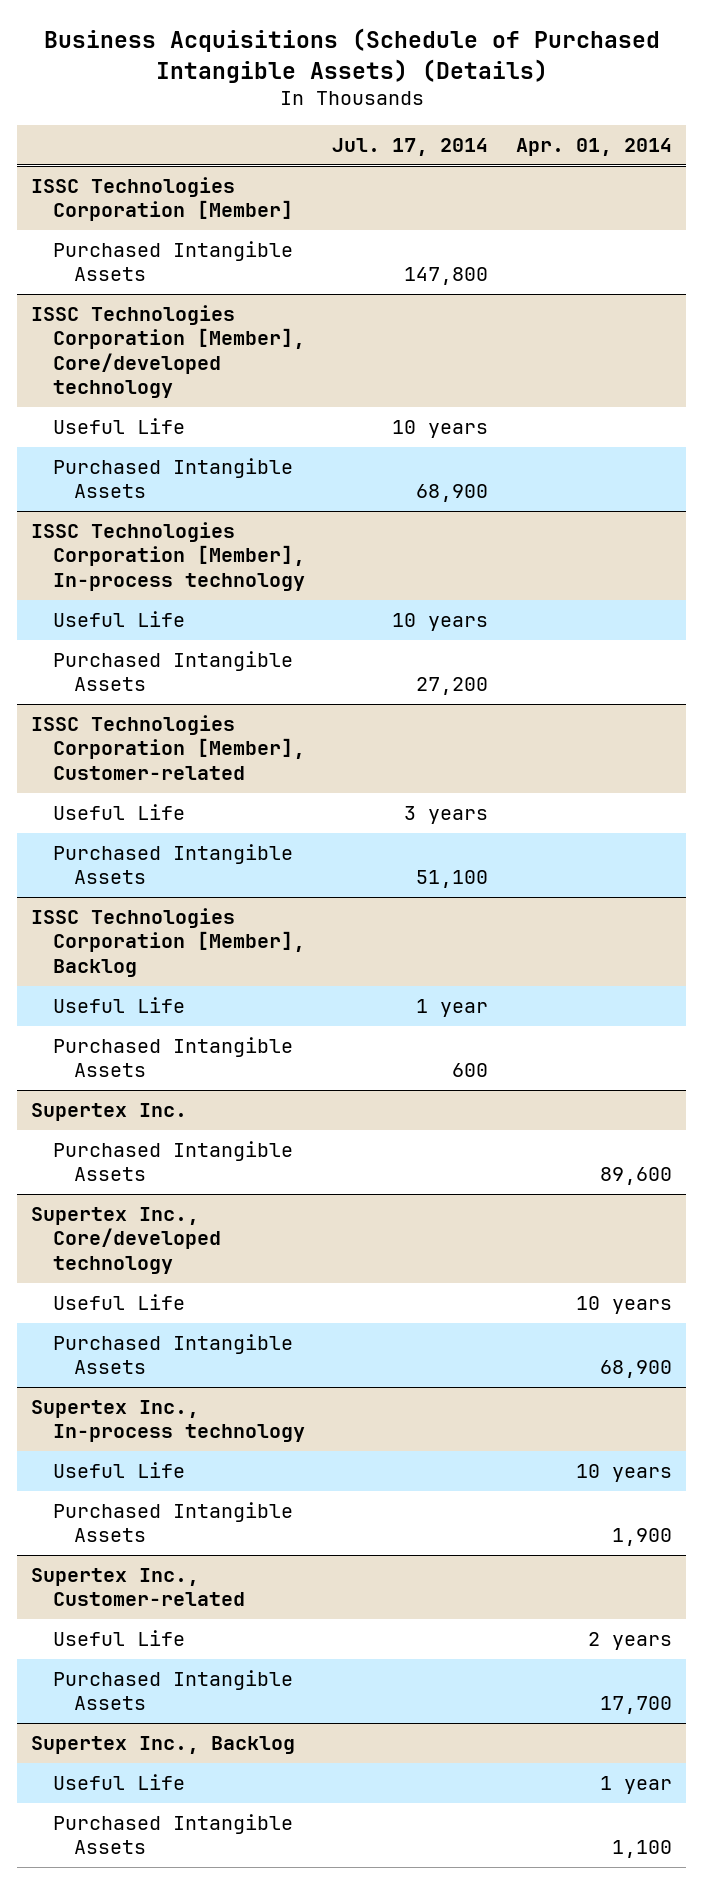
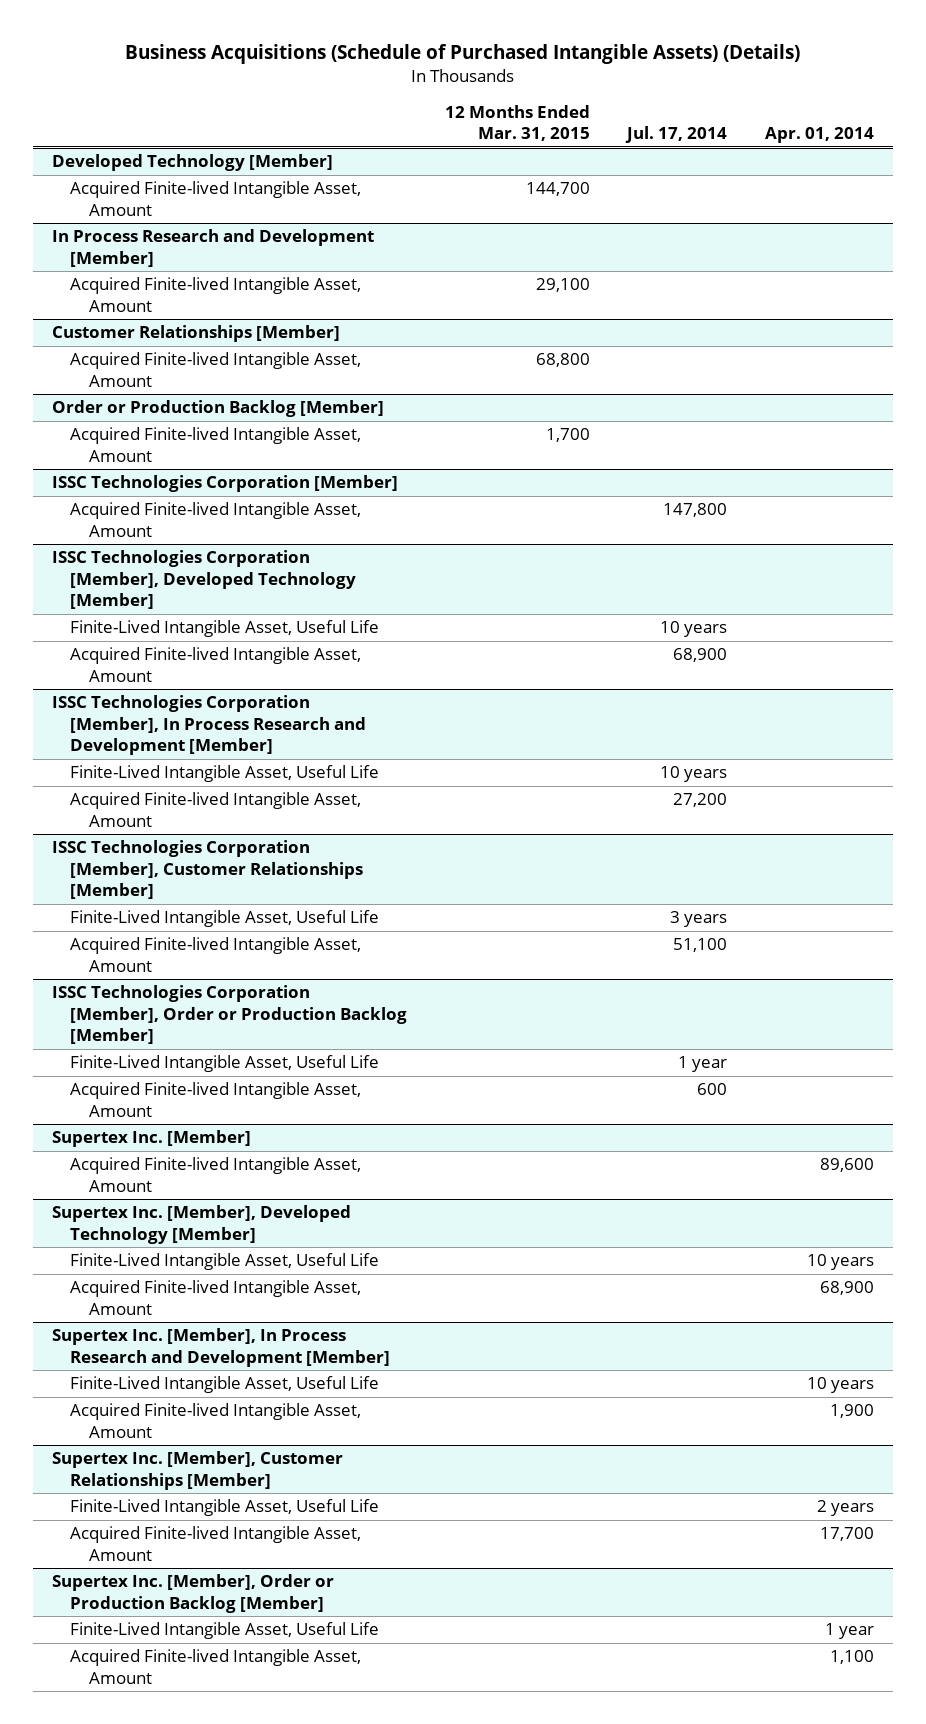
none -> [444,104,590,142] 12 Months Ended Mar. 31, 2015
none -> [52,154,334,172] Developed Technology [Member]
none -> [70,181,362,216] Acquired Finite-lived Intangible Asset, Amount
none -> [52,229,375,267] In Process Research and Development [Member]
none -> [70,277,362,312] Acquired Finite-lived Intangible Asset, Amount
none -> [52,325,341,343] Customer Relationships [Member]
none -> [70,352,362,387] Acquired Finite-lived Intangible Asset, Amount
none -> [52,400,385,418] Order or Production Backlog [Member]
none -> [70,427,362,462] Acquired Finite-lived Intangible Asset, Amount
[52,241,293,282] Purchased Intangible Assets -> [70,502,362,537] Acquired Finite-lived Intangible Asset, Amount
[31,305,305,399] ISSC Technologies Corporation [Member], Core/developed technology -> [52,550,357,610] ISSC Technologies Corporation [Member], Developed Technology [Member]
[52,418,185,435] Useful Life -> [70,620,380,638] Finite-Lived Intangible Asset, Useful Life
[52,458,293,499] Purchased Intangible Assets -> [70,647,362,682] Acquired Finite-lived Intangible Asset, Amount
[31,522,305,591] ISSC Technologies Corporation [Member], In-process technology -> [52,695,367,756] ISSC Technologies Corporation [Member], In Process Research and Development [Member]
[52,611,185,628] Useful Life -> [70,765,380,783] Finite-Lived Intangible Asset, Useful Life
[52,651,293,692] Purchased Intangible Assets -> [70,792,362,827] Acquired Finite-lived Intangible Asset, Amount
[31,715,305,780] ISSC Technologies Corporation [Member], Customer-related -> [52,840,364,900] ISSC Technologies Corporation [Member], Customer Relationships [Member]
[52,804,185,821] Useful Life -> [70,910,380,928] Finite-Lived Intangible Asset, Useful Life
[52,844,293,885] Purchased Intangible Assets -> [70,937,362,972] Acquired Finite-lived Intangible Asset, Amount
[31,908,305,977] ISSC Technologies Corporation [Member], Backlog -> [52,985,408,1045] ISSC Technologies Corporation [Member], Order or Production Backlog [Member]
[52,997,185,1014] Useful Life -> [70,1055,380,1073] Finite-Lived Intangible Asset, Useful Life
[52,1037,293,1078] Purchased Intangible Assets -> [70,1082,362,1117] Acquired Finite-lived Intangible Asset, Amount
[31,1103,188,1122] Supertex Inc. -> [52,1130,252,1148] Supertex Inc. [Member]
[52,1141,293,1182] Purchased Intangible Assets -> [70,1157,362,1192] Acquired Finite-lived Intangible Asset, Amount
[31,1207,221,1274] Supertex Inc., Core/developed technology -> [52,1205,352,1244] Supertex Inc. [Member], Developed Technology [Member]
[52,1294,185,1311] Useful Life -> [70,1253,380,1271] Finite-Lived Intangible Asset, Useful Life
[52,1334,293,1375] Purchased Intangible Assets -> [70,1280,362,1315] Acquired Finite-lived Intangible Asset, Amount
[31,1400,305,1443] Supertex Inc., In-process technology -> [52,1328,391,1367] Supertex Inc. [Member], In Process Research and Development [Member]
[52,1462,185,1479] Useful Life -> [70,1376,380,1394] Finite-Lived Intangible Asset, Useful Life
[52,1502,293,1543] Purchased Intangible Assets -> [70,1403,362,1438] Acquired Finite-lived Intangible Asset, Amount
[31,1568,245,1607] Supertex Inc., Customer-related -> [52,1451,344,1490] Supertex Inc. [Member], Customer Relationships [Member]
[52,1630,185,1647] Useful Life -> [70,1499,380,1517] Finite-Lived Intangible Asset, Useful Life
[52,1670,293,1711] Purchased Intangible Assets -> [70,1526,362,1561] Acquired Finite-lived Intangible Asset, Amount
[31,1736,296,1755] Supertex Inc., Backlog -> [52,1574,335,1613] Supertex Inc. [Member], Order or Production Backlog [Member]
[52,1774,185,1791] Useful Life -> [70,1622,380,1640] Finite-Lived Intangible Asset, Useful Life
[52,1814,293,1855] Purchased Intangible Assets -> [70,1649,362,1684] Acquired Finite-lived Intangible Asset, Amount

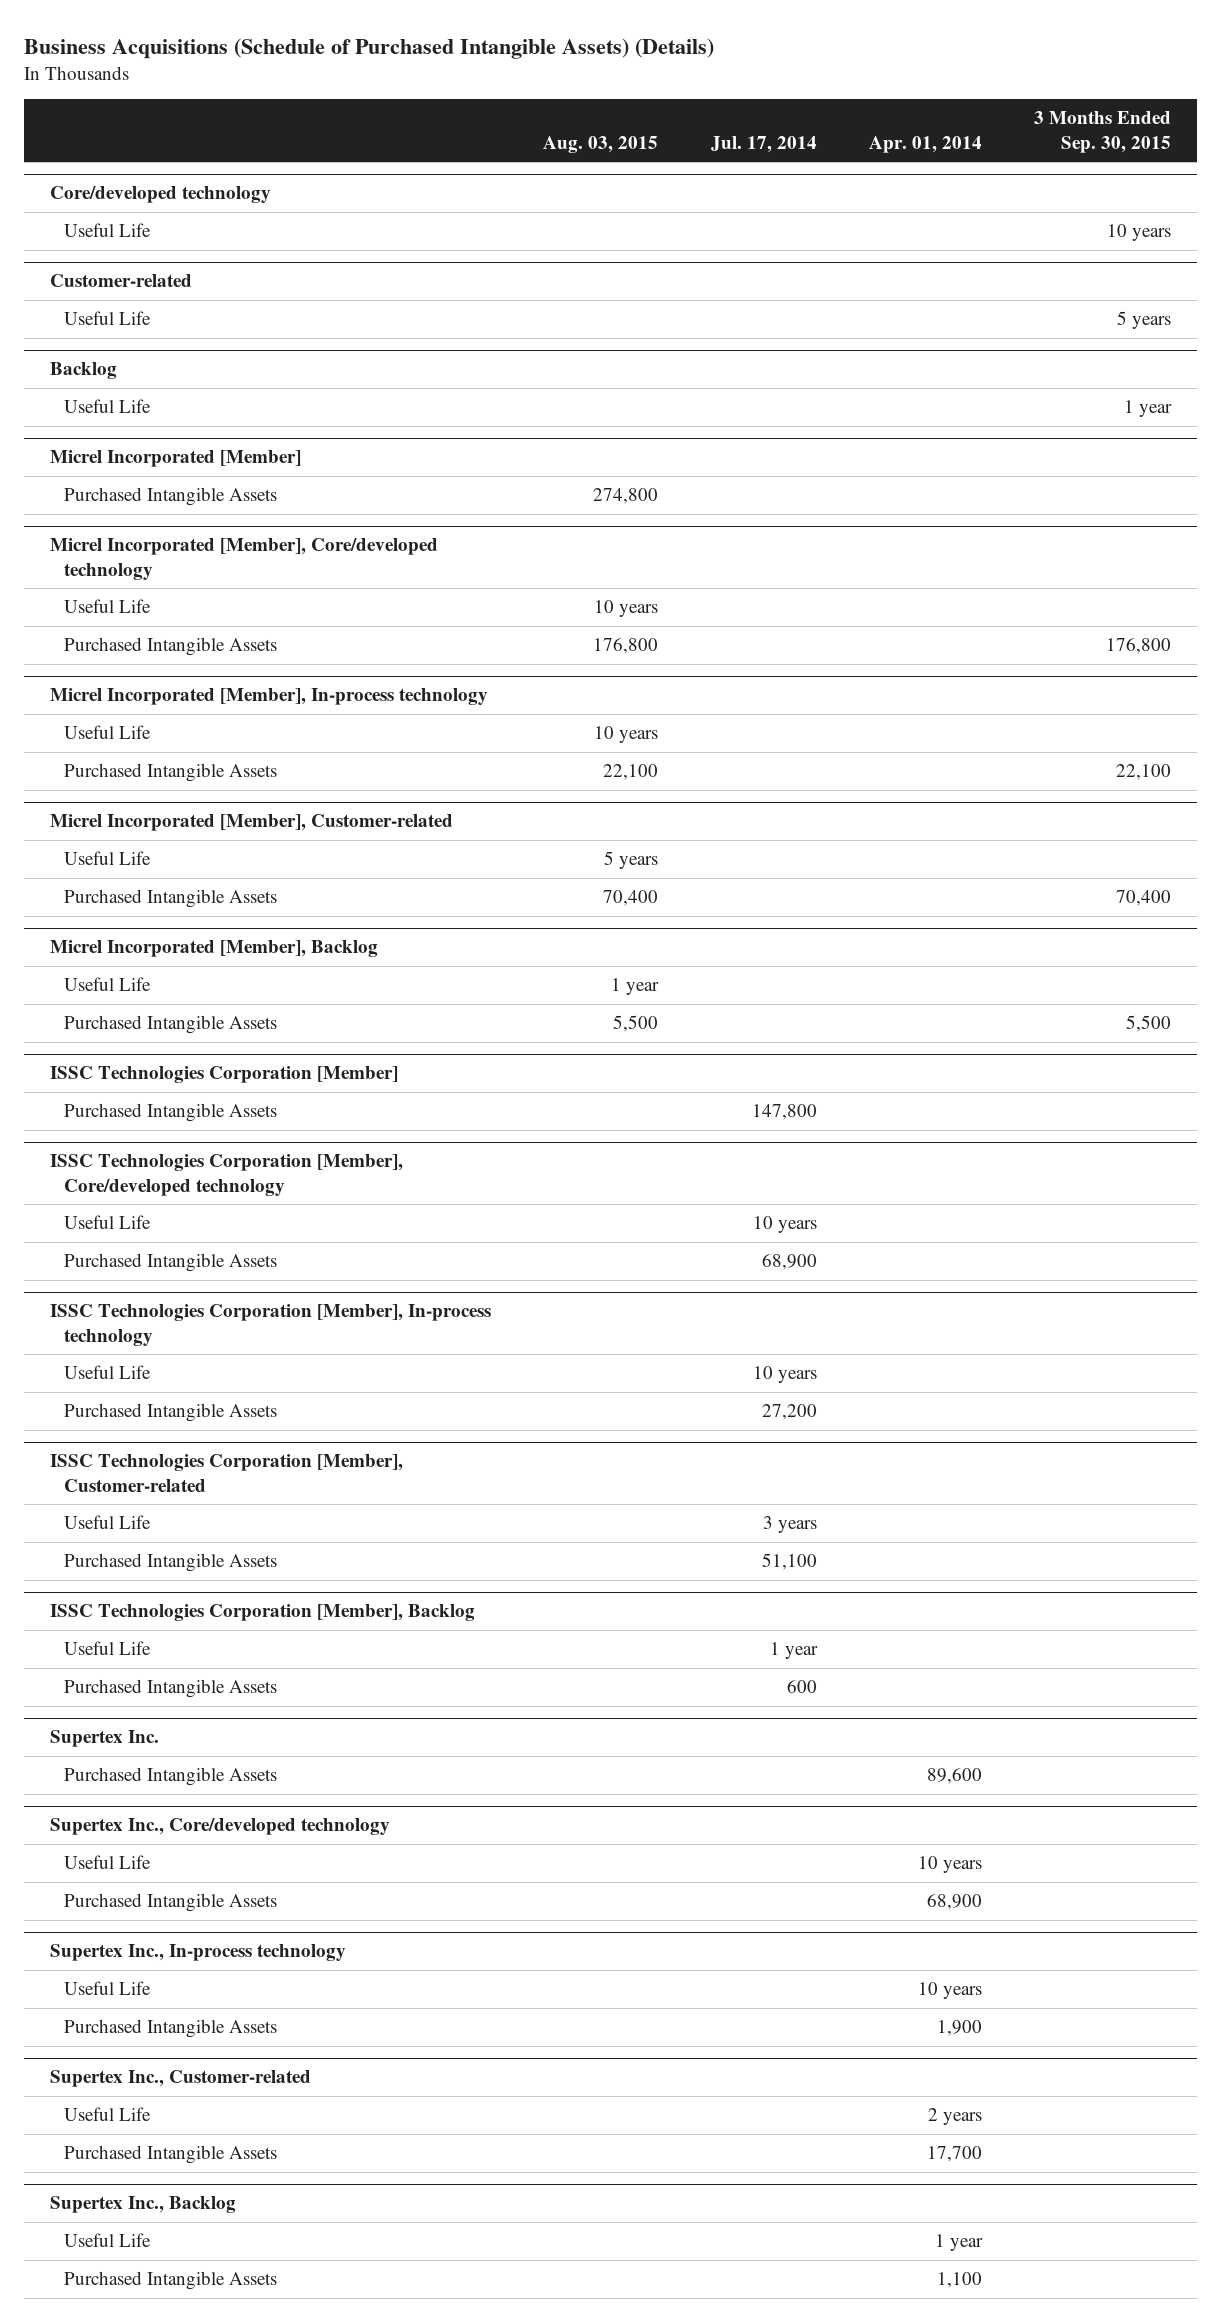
[444,104,590,142] 12 Months Ended Mar. 31, 2015 -> none
none -> [543,135,659,153] Aug. 03, 2015
none -> [1033,111,1171,153] 3 Months Ended Sep. 30, 2015
[70,181,362,216] Acquired Finite-lived Intangible Asset, Amount -> none
[52,229,375,267] In Process Research and Development [Member] -> none
[70,277,362,312] Acquired Finite-lived Intangible Asset, Amount -> none
[52,325,341,343] Customer Relationships [Member] -> none
[70,352,362,387] Acquired Finite-lived Intangible Asset, Amount -> none
[70,427,362,462] Acquired Finite-lived Intangible Asset, Amount -> none
[52,154,334,172] Developed Technology [Member] -> [50,186,272,204] Core/developed technology
none -> [64,223,152,238] Useful Life
none -> [50,274,193,288] Customer-related
none -> [64,311,152,326] Useful Life
[52,400,385,418] Order or Production Backlog [Member] -> [50,362,118,380] Backlog
none -> [64,399,152,414] Useful Life
none -> [50,450,302,468] Micrel Incorporated [Member]
none -> [64,487,278,507] Purchased Intangible Assets
none -> [50,538,439,580] Micrel Incorporated [Member], Core/developed technology
none -> [64,599,152,614] Useful Life
none -> [64,637,278,657] Purchased Intangible Assets
none -> [50,688,489,706] Micrel Incorporated [Member], In-process technology
none -> [64,725,152,740] Useful Life
none -> [64,763,278,783] Purchased Intangible Assets
none -> [50,814,454,832] Micrel Incorporated [Member], Customer-related
none -> [64,851,152,866] Useful Life
none -> [64,889,278,909] Purchased Intangible Assets
none -> [50,940,379,958] Micrel Incorporated [Member], Backlog
none -> [64,977,152,992] Useful Life
none -> [64,1015,278,1035] Purchased Intangible Assets
[70,502,362,537] Acquired Finite-lived Intangible Asset, Amount -> [64,1103,278,1123] Purchased Intangible Assets
[52,550,357,610] ISSC Technologies Corporation [Member], Developed Technology [Member] -> [50,1154,404,1196] ISSC Technologies Corporation [Member], Core/developed technology
[70,620,380,638] Finite-Lived Intangible Asset, Useful Life -> [64,1215,152,1230] Useful Life
[70,647,362,682] Acquired Finite-lived Intangible Asset, Amount -> [64,1253,278,1273] Purchased Intangible Assets
[52,695,367,756] ISSC Technologies Corporation [Member], In Process Research and Development [Member] -> [50,1304,492,1346] ISSC Technologies Corporation [Member], In-process technology
[70,765,380,783] Finite-Lived Intangible Asset, Useful Life -> [64,1365,152,1380] Useful Life
[70,792,362,827] Acquired Finite-lived Intangible Asset, Amount -> [64,1403,278,1423] Purchased Intangible Assets
[52,840,364,900] ISSC Technologies Corporation [Member], Customer Relationships [Member] -> [50,1454,404,1492] ISSC Technologies Corporation [Member], Customer-related
[70,910,380,928] Finite-Lived Intangible Asset, Useful Life -> [64,1515,152,1530] Useful Life
[70,937,362,972] Acquired Finite-lived Intangible Asset, Amount -> [64,1553,278,1573] Purchased Intangible Assets
[52,985,408,1045] ISSC Technologies Corporation [Member], Order or Production Backlog [Member] -> [50,1604,476,1622] ISSC Technologies Corporation [Member], Backlog
[70,1055,380,1073] Finite-Lived Intangible Asset, Useful Life -> [64,1641,152,1656] Useful Life
[70,1082,362,1117] Acquired Finite-lived Intangible Asset, Amount -> [64,1679,278,1699] Purchased Intangible Assets
[52,1130,252,1148] Supertex Inc. [Member] -> [50,1730,160,1748] Supertex Inc.
[70,1157,362,1192] Acquired Finite-lived Intangible Asset, Amount -> [64,1767,278,1787] Purchased Intangible Assets
[52,1205,352,1244] Supertex Inc. [Member], Developed Technology [Member] -> [50,1818,391,1836] Supertex Inc., Core/developed technology
[70,1253,380,1271] Finite-Lived Intangible Asset, Useful Life -> [64,1855,152,1870] Useful Life
[70,1280,362,1315] Acquired Finite-lived Intangible Asset, Amount -> [64,1893,278,1913] Purchased Intangible Assets
[52,1328,391,1367] Supertex Inc. [Member], In Process Research and Development [Member] -> [50,1944,347,1962] Supertex Inc., In-process technology
[70,1376,380,1394] Finite-Lived Intangible Asset, Useful Life -> [64,1981,152,1996] Useful Life
[70,1403,362,1438] Acquired Finite-lived Intangible Asset, Amount -> [64,2019,278,2039] Purchased Intangible Assets
[52,1451,344,1490] Supertex Inc. [Member], Customer Relationships [Member] -> [50,2070,312,2088] Supertex Inc., Customer-related
[70,1499,380,1517] Finite-Lived Intangible Asset, Useful Life -> [64,2107,152,2122] Useful Life
[70,1526,362,1561] Acquired Finite-lived Intangible Asset, Amount -> [64,2145,278,2165] Purchased Intangible Assets
[52,1574,335,1613] Supertex Inc. [Member], Order or Production Backlog [Member] -> [50,2196,237,2214] Supertex Inc., Backlog
[70,1622,380,1640] Finite-Lived Intangible Asset, Useful Life -> [64,2233,152,2248] Useful Life
[70,1649,362,1684] Acquired Finite-lived Intangible Asset, Amount -> [64,2271,278,2291] Purchased Intangible Assets

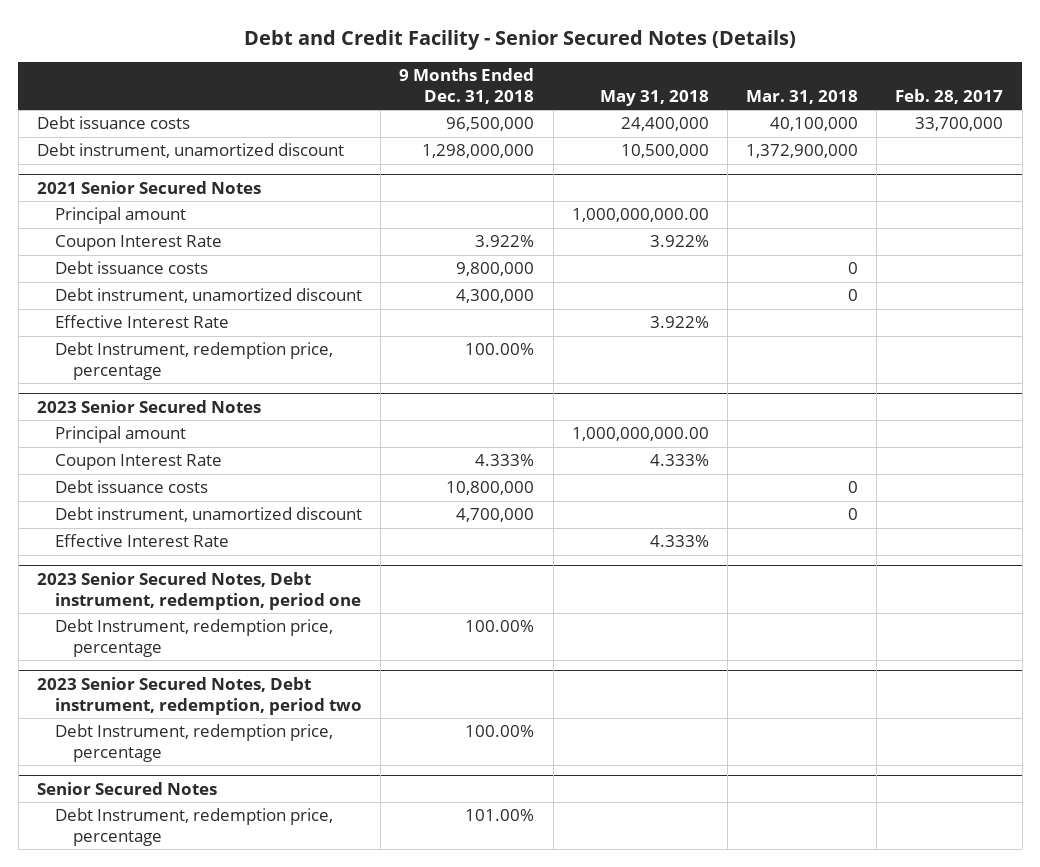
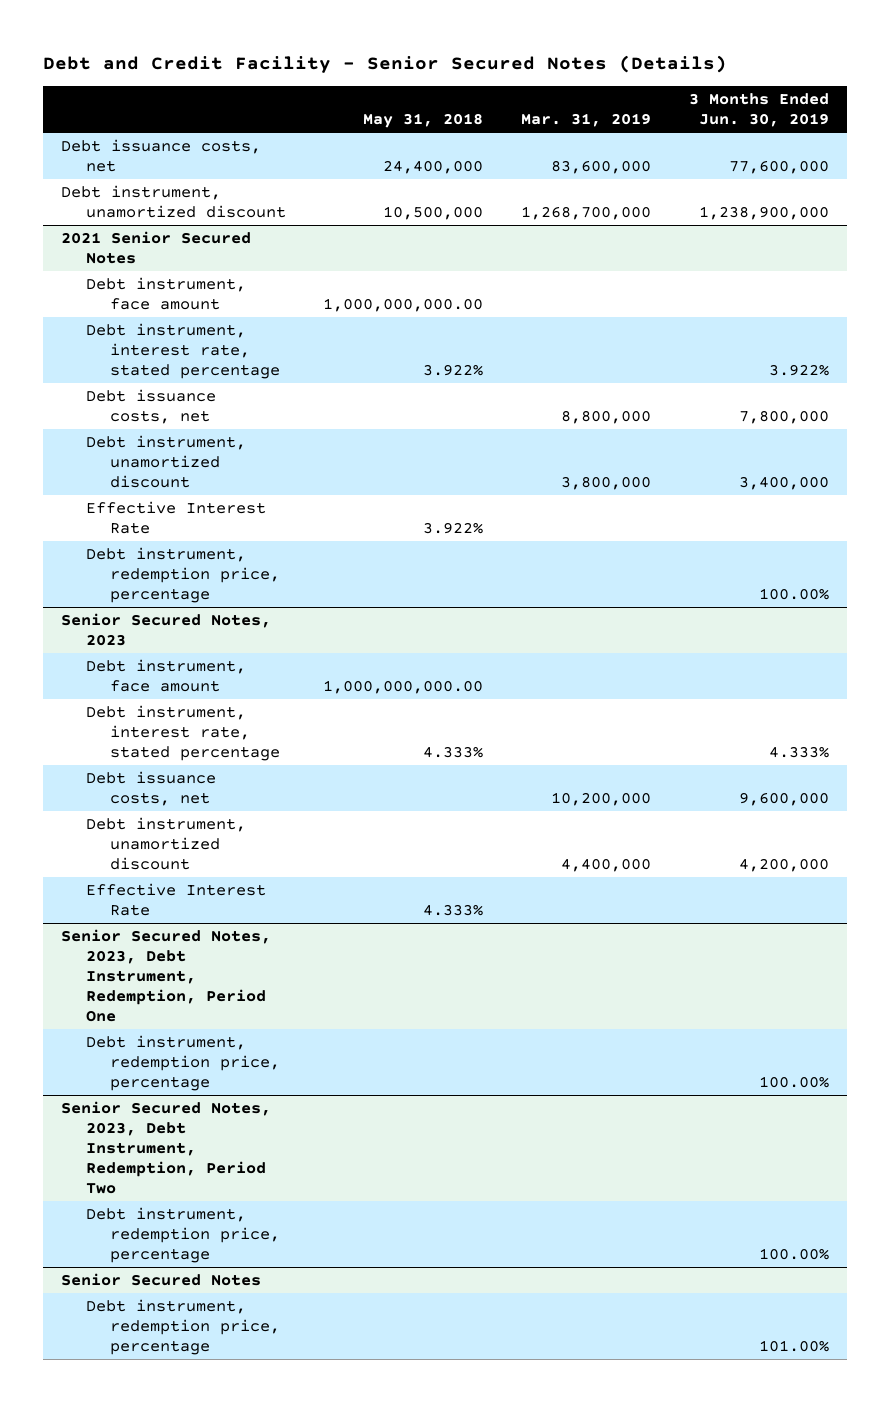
[399,68,535,104] 9 Months Ended Dec. 31, 2018 -> none
[746,89,859,104] Mar. 31, 2018 -> none
[895,88,1004,104] Feb. 28, 2017 -> none
none -> [520,113,651,128] Mar. 31, 2019
none -> [688,93,829,128] 3 Months Ended Jun. 30, 2019
[36,116,190,130] Debt issuance costs -> [61,139,262,172] Debt issuance costs, net
[55,207,187,225] Principal amount -> [85,277,246,310] Debt instrument, face amount
[55,235,223,252] Coupon Interest Rate -> [85,323,281,379] Debt instrument, interest rate, stated percentage
[55,261,209,275] Debt issuance costs -> [85,389,216,424] Debt issuance costs, net
[55,342,334,381] Debt Instrument, redemption price, percentage -> [85,547,281,603] Debt instrument, redemption price, percentage
[36,399,261,413] 2023 Senior Secured Notes -> [61,613,272,646] Senior Secured Notes, 2023
[55,426,187,444] Principal amount -> [85,659,246,692] Debt instrument, face amount
[55,454,223,471] Coupon Interest Rate -> [85,705,281,761] Debt instrument, interest rate, stated percentage
[55,480,209,494] Debt issuance costs -> [85,771,216,806] Debt issuance costs, net
[36,571,362,610] 2023 Senior Secured Notes, Debt instrument, redemption, period one -> [61,929,272,1022] Senior Secured Notes, 2023, Debt Instrument, Redemption, Period One
[55,619,334,658] Debt Instrument, redemption price, percentage -> [85,1035,281,1091] Debt instrument, redemption price, percentage
[36,676,363,715] 2023 Senior Secured Notes, Debt instrument, redemption, period two -> [61,1101,272,1194] Senior Secured Notes, 2023, Debt Instrument, Redemption, Period Two
[55,724,334,763] Debt Instrument, redemption price, percentage -> [85,1207,281,1263] Debt instrument, redemption price, percentage
[55,808,334,847] Debt Instrument, redemption price, percentage -> [85,1299,281,1355] Debt instrument, redemption price, percentage

